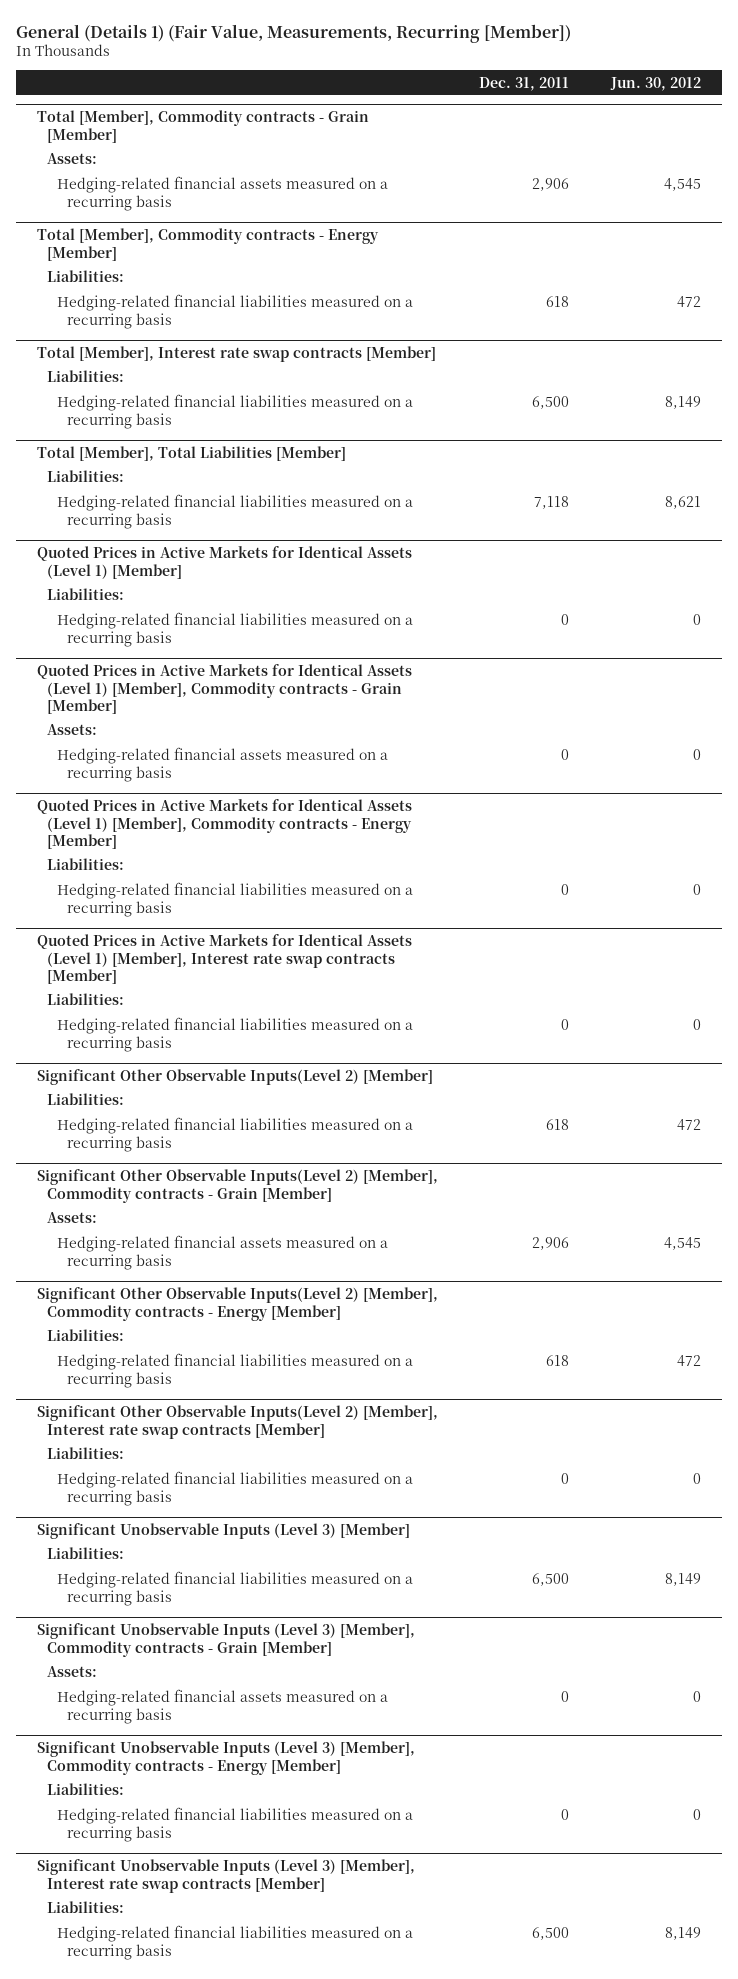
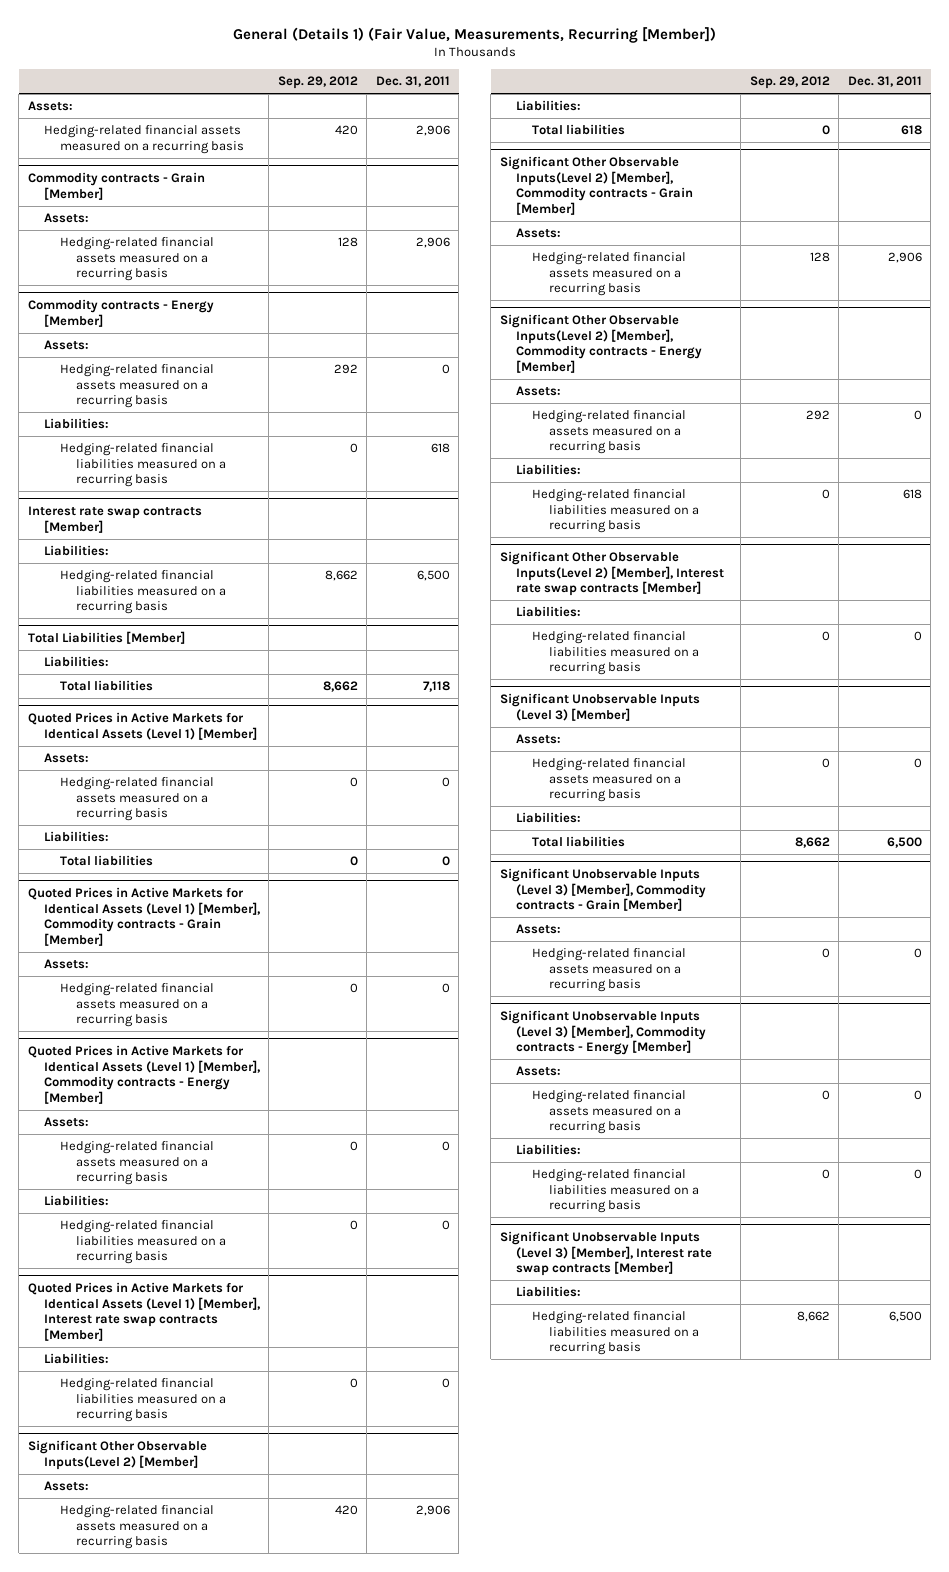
[610,76,702,91] Jun. 30, 2012 -> none
none -> [277,75,358,89] Sep. 29, 2012
[36,110,369,143] Total [Member], Commodity contracts - Grain [Member] -> none
none -> [27,171,205,200] Commodity contracts - Grain [Member]
none -> [43,213,89,224] Assets:
none -> [60,237,215,282] Hedging-related financial assets measured on a recurring basis
[36,228,379,261] Total [Member], Commodity contracts - Energy [Member] -> [27,298,214,327] Commodity contracts - Energy [Member]
none -> [43,340,89,351] Assets:
none -> [60,364,215,409] Hedging-related financial assets measured on a recurring basis
[36,346,436,363] Total [Member], Interest rate swap contracts [Member] -> [27,505,202,533] Interest rate swap contracts [Member]
[36,446,346,462] Total [Member], Total Liabilities [Member] -> [27,630,185,644] Total Liabilities [Member]
[56,494,413,529] Hedging-related financial liabilities measured on a recurring basis -> [60,680,154,692] Total liabilities
none -> [43,753,89,764] Assets:
none -> [60,777,215,822] Hedging-related financial assets measured on a recurring basis
[56,612,413,647] Hedging-related financial liabilities measured on a recurring basis -> none
none -> [60,855,154,867] Total liabilities
none -> [43,1117,89,1128] Assets:
none -> [60,1141,215,1186] Hedging-related financial assets measured on a recurring basis
none -> [43,1481,89,1492] Assets:
none -> [60,1505,215,1550] Hedging-related financial assets measured on a recurring basis
[56,1117,413,1152] Hedging-related financial liabilities measured on a recurring basis -> [532,124,626,136] Total liabilities
none -> [516,386,562,397] Assets:
none -> [532,410,687,455] Hedging-related financial assets measured on a recurring basis
none -> [516,734,562,745] Assets:
none -> [532,758,687,803] Hedging-related financial assets measured on a recurring basis
[56,1571,413,1606] Hedging-related financial liabilities measured on a recurring basis -> none
none -> [532,836,626,848] Total liabilities
none -> [516,1066,562,1077] Assets:
none -> [532,1090,687,1135] Hedging-related financial assets measured on a recurring basis

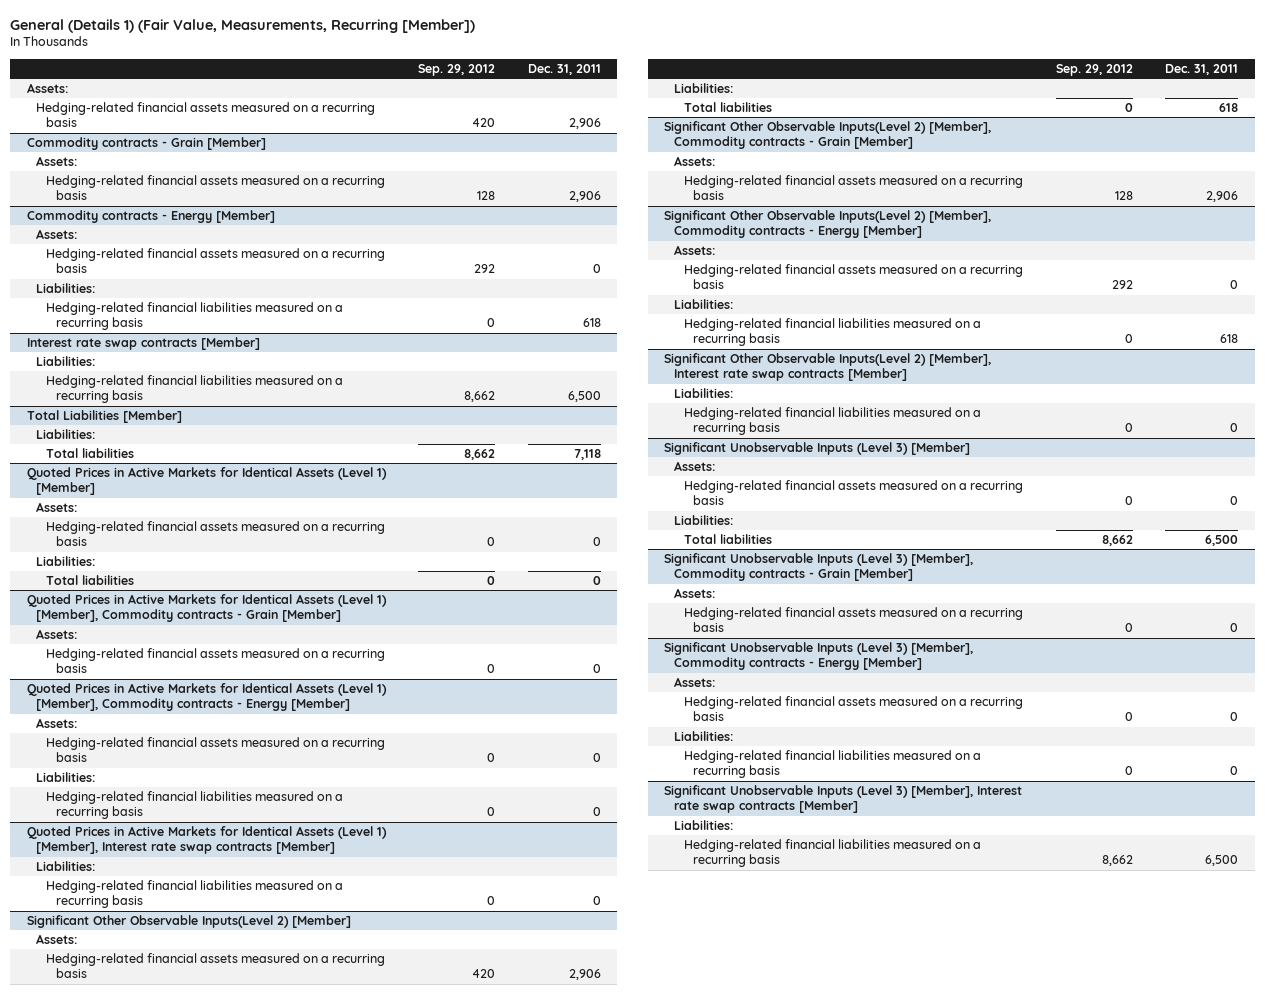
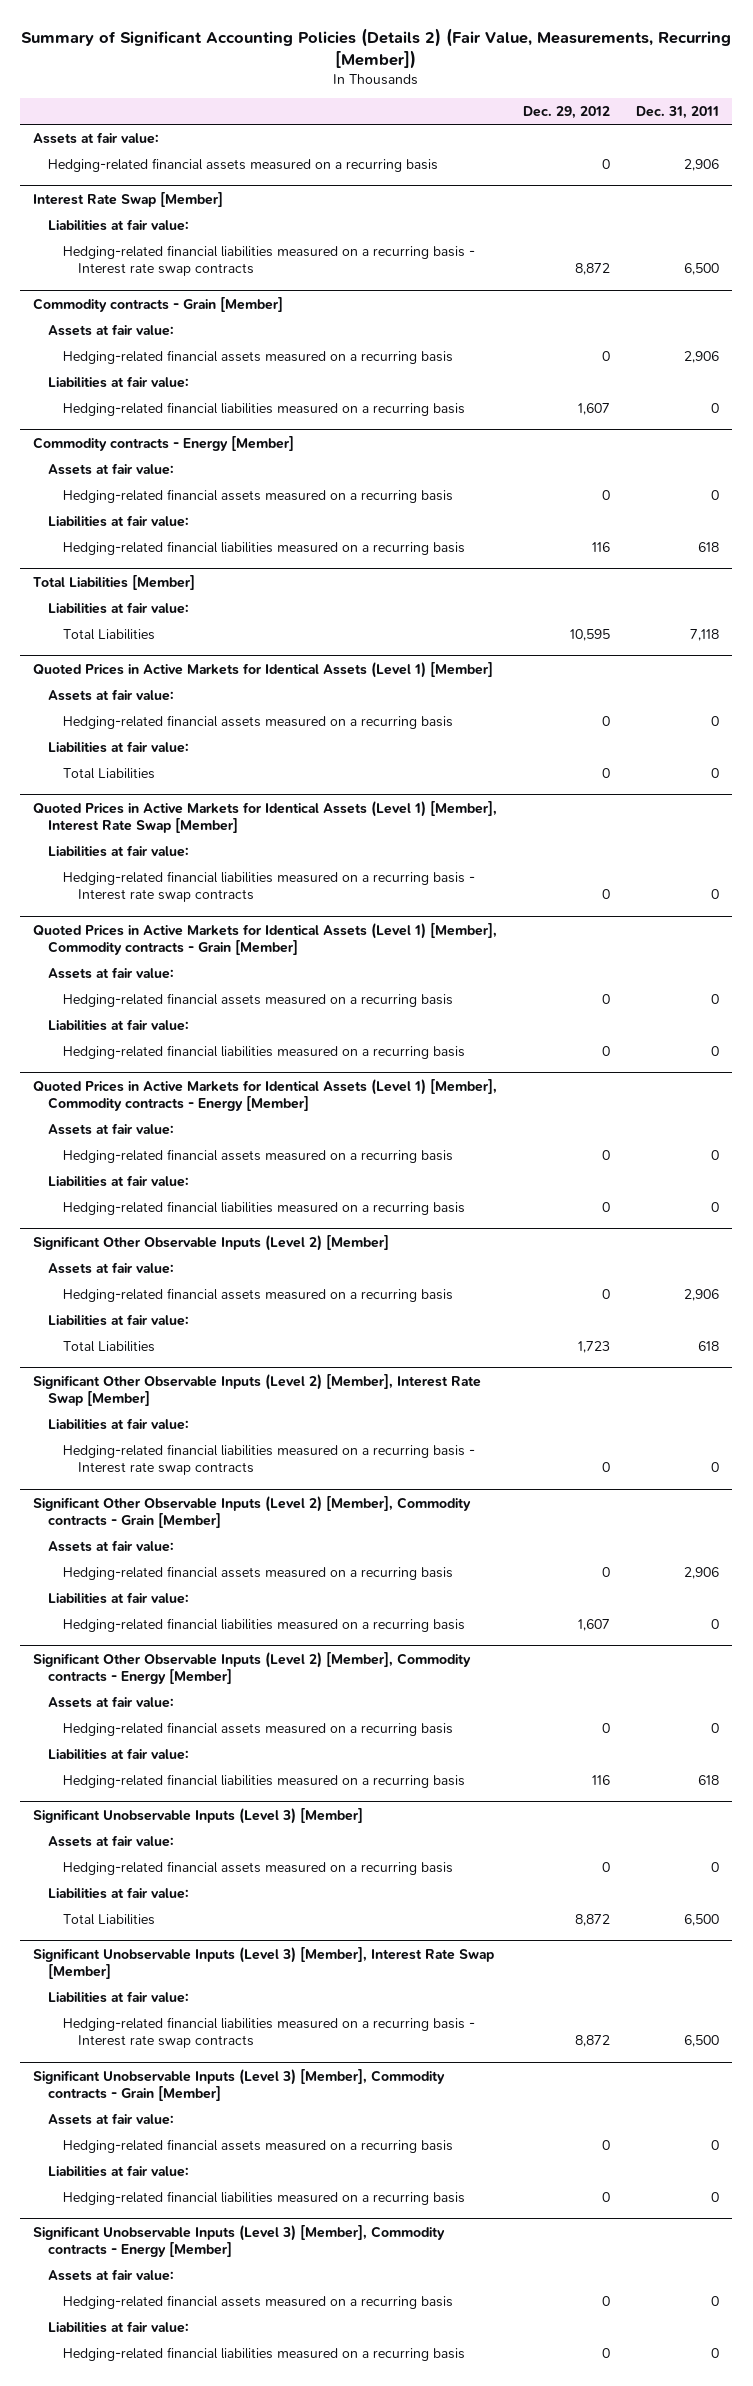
[10,18,476,33] General (Details 1) (Fair Value, Measurements, Recurring [Member]) -> [21,27,732,69] Summary of Significant Accounting Policies (Details 2) (Fair Value, Measurements, Recurring [Member])
[418,63,496,76] Sep. 29, 2012 -> none
none -> [523,106,611,120] Dec. 29, 2012
[26,83,68,94] Assets: -> [33,131,160,144] Assets at fair value:
none -> [33,191,224,207] Interest Rate Swap [Member]
none -> [48,218,190,231] Liabilities at fair value:
none -> [62,244,475,277] Hedging-related financial liabilities measured on a recurring basis - Interest rate swap contracts
[36,156,78,167] Assets: -> [48,323,175,336] Assets at fair value:
none -> [48,375,190,388] Liabilities at fair value:
none -> [62,401,465,416] Hedging-related financial liabilities measured on a recurring basis
[36,229,78,240] Assets: -> [48,462,175,475] Assets at fair value:
[36,283,96,294] Liabilities: -> [48,514,190,527] Liabilities at fair value:
[26,337,260,351] Interest rate swap contracts [Member] -> none
[36,356,96,367] Liabilities: -> none
[45,375,343,404] Hedging-related financial liabilities measured on a recurring basis -> none
[36,429,96,440] Liabilities: -> [48,601,190,614] Liabilities at fair value:
[45,448,134,459] Total liabilities -> [62,628,155,640] Total Liabilities
[36,502,78,513] Assets: -> [48,688,175,701] Assets at fair value:
[36,556,96,567] Liabilities: -> [48,740,190,753] Liabilities at fair value:
[45,575,134,586] Total liabilities -> [62,767,155,779] Total Liabilities
none -> [33,800,498,834] Quoted Prices in Active Markets for Identical Assets (Level 1) [Member], Interest Rate Swap [Member]
none -> [48,844,190,857] Liabilities at fair value:
none -> [62,870,475,903] Hedging-related financial liabilities measured on a recurring basis - Interest rate swap contracts
[36,629,78,640] Assets: -> [48,966,175,979] Assets at fair value:
none -> [48,1018,190,1031] Liabilities at fair value:
none -> [62,1044,465,1059] Hedging-related financial liabilities measured on a recurring basis
[36,718,78,729] Assets: -> [48,1122,175,1135] Assets at fair value:
[45,791,343,820] Hedging-related financial liabilities measured on a recurring basis -> none
[26,826,387,855] Quoted Prices in Active Markets for Identical Assets (Level 1) [Member], Interest rate swap contracts [Member] -> none
[36,861,96,872] Liabilities: -> none
[36,772,96,783] Liabilities: -> [48,1174,190,1187] Liabilities at fair value:
[26,915,351,929] Significant Other Observable Inputs(Level 2) [Member] -> [33,1234,390,1251] Significant Other Observable Inputs (Level 2) [Member]
[36,934,78,945] Assets: -> [48,1261,175,1274] Assets at fair value:
[673,83,733,94] Liabilities: -> [48,1313,190,1326] Liabilities at fair value:
[683,102,772,113] Total liabilities -> [62,1340,155,1352] Total Liabilities
none -> [33,1373,482,1407] Significant Other Observable Inputs (Level 2) [Member], Interest Rate Swap [Member]
none -> [48,1417,190,1430] Liabilities at fair value:
none -> [62,1443,475,1476] Hedging-related financial liabilities measured on a recurring basis - Interest rate swap contracts
[664,121,992,150] Significant Other Observable Inputs(Level 2) [Member], Commodity contracts - Grain [Member] -> [33,1495,472,1529] Significant Other Observable Inputs (Level 2) [Member], Commodity contracts - Grain [Member]
[673,156,715,167] Assets: -> [48,1539,175,1552] Assets at fair value:
none -> [48,1591,190,1604] Liabilities at fair value:
none -> [62,1617,465,1632] Hedging-related financial liabilities measured on a recurring basis
[664,210,992,239] Significant Other Observable Inputs(Level 2) [Member], Commodity contracts - Energy [Member] -> [33,1651,472,1685] Significant Other Observable Inputs (Level 2) [Member], Commodity contracts - Energy [Member]
[673,245,715,256] Assets: -> [48,1695,175,1708] Assets at fair value:
[673,299,733,310] Liabilities: -> [48,1747,190,1760] Liabilities at fair value:
[664,353,992,382] Significant Other Observable Inputs(Level 2) [Member], Interest rate swap contracts [Member] -> none
[673,388,733,399] Liabilities: -> none
[683,407,981,436] Hedging-related financial liabilities measured on a recurring basis -> none
[673,461,715,472] Assets: -> [48,1834,175,1847] Assets at fair value:
[673,515,733,526] Liabilities: -> [48,1886,190,1899] Liabilities at fair value:
[683,534,772,545] Total liabilities -> [62,1913,155,1925] Total Liabilities
none -> [33,1946,495,1980] Significant Unobservable Inputs (Level 3) [Member], Interest Rate Swap [Member]
none -> [48,1990,190,2003] Liabilities at fair value:
none -> [62,2016,475,2049] Hedging-related financial liabilities measured on a recurring basis - Interest rate swap contracts
[673,588,715,599] Assets: -> [48,2112,175,2125] Assets at fair value:
none -> [48,2164,190,2177] Liabilities at fair value:
none -> [62,2190,465,2205] Hedging-related financial liabilities measured on a recurring basis
[673,677,715,688] Assets: -> [48,2268,175,2281] Assets at fair value:
[673,731,733,742] Liabilities: -> [48,2320,190,2333] Liabilities at fair value:
[664,785,1023,814] Significant Unobservable Inputs (Level 3) [Member], Interest rate swap contracts [Member] -> none
[673,820,733,831] Liabilities: -> none
[683,839,981,868] Hedging-related financial liabilities measured on a recurring basis -> none

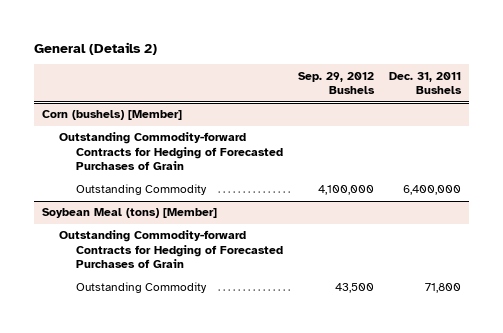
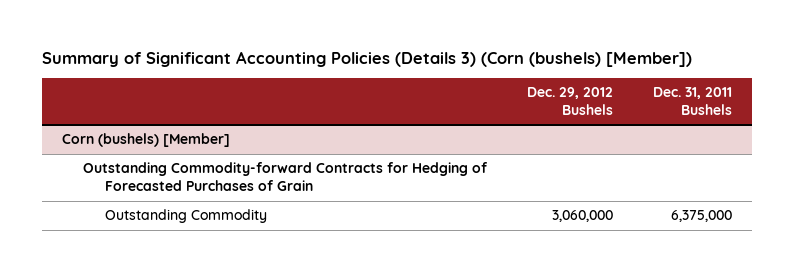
[34,41,158,55] General (Details 2) -> [41,50,692,67] Summary of Significant Accounting Policies (Details 3) (Corn (bushels) [Member])
[298,71,376,95] Sep. 29, 2012 Bushels -> none
none -> [527,87,614,116] Dec. 29, 2012 Bushels
[41,208,217,219] Soybean Meal (tons) [Member] -> none
[58,230,283,269] Outstanding Commodity-forward Contracts for Hedging of Forecasted Purchases of Grain -> none
[75,282,207,294] Outstanding Commodity -> none
[403,185,462,196] 6,400,000 -> [671,210,733,223] 6,375,000

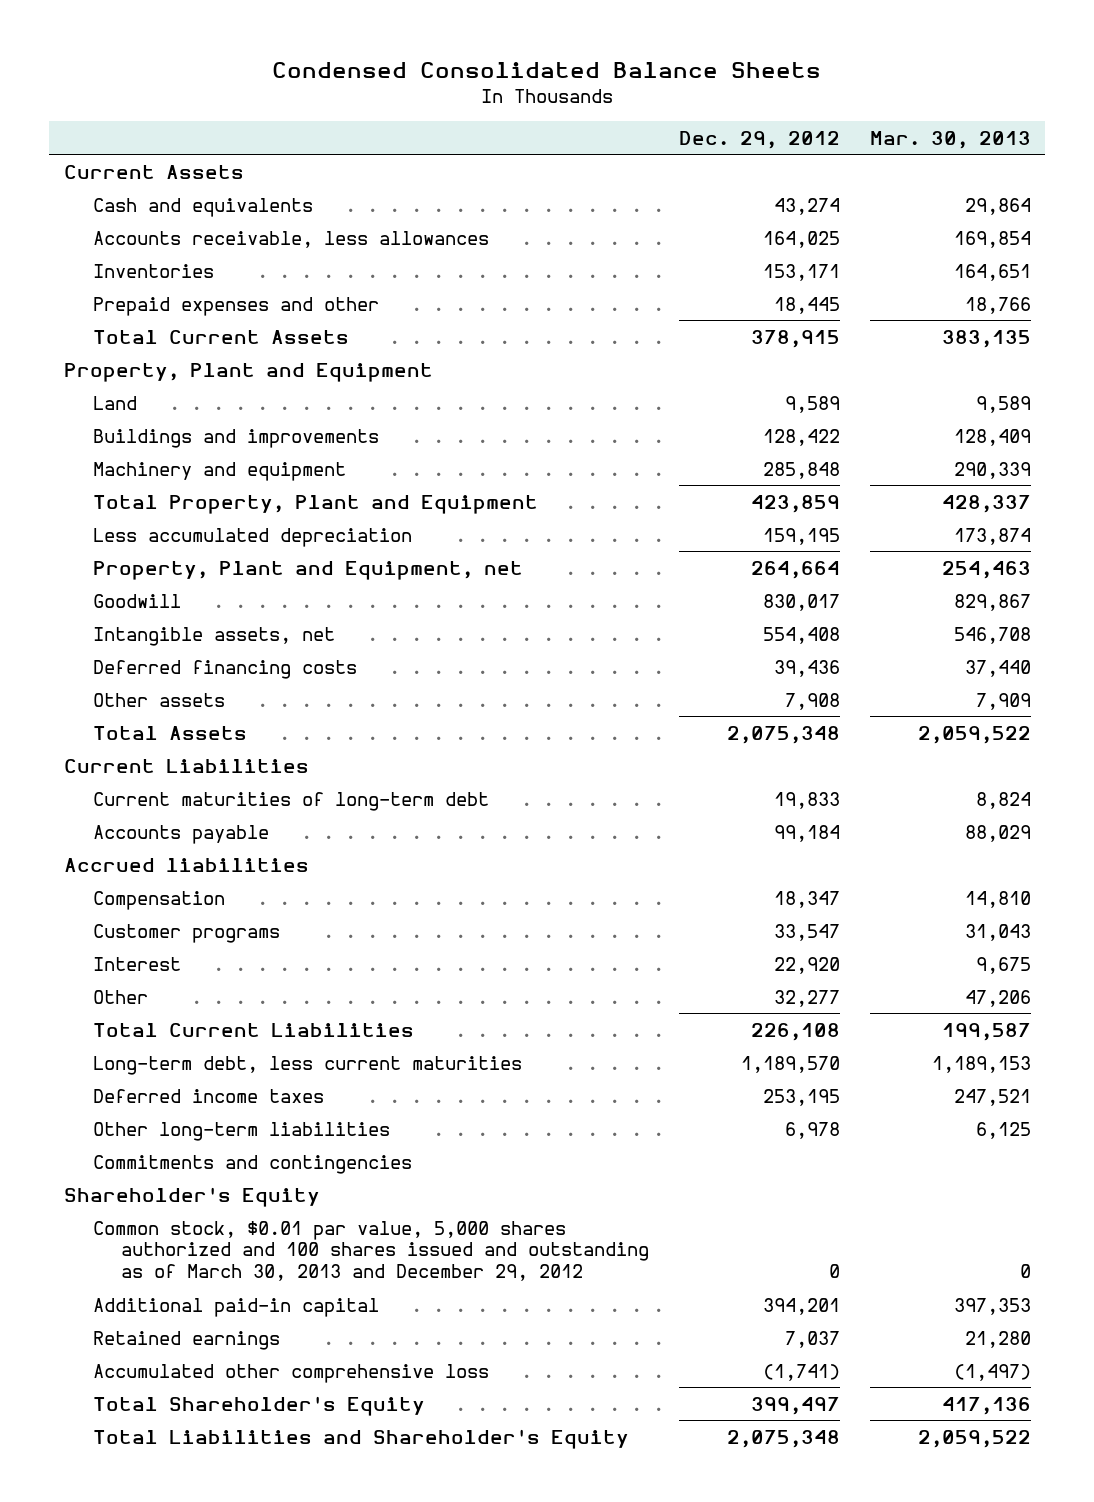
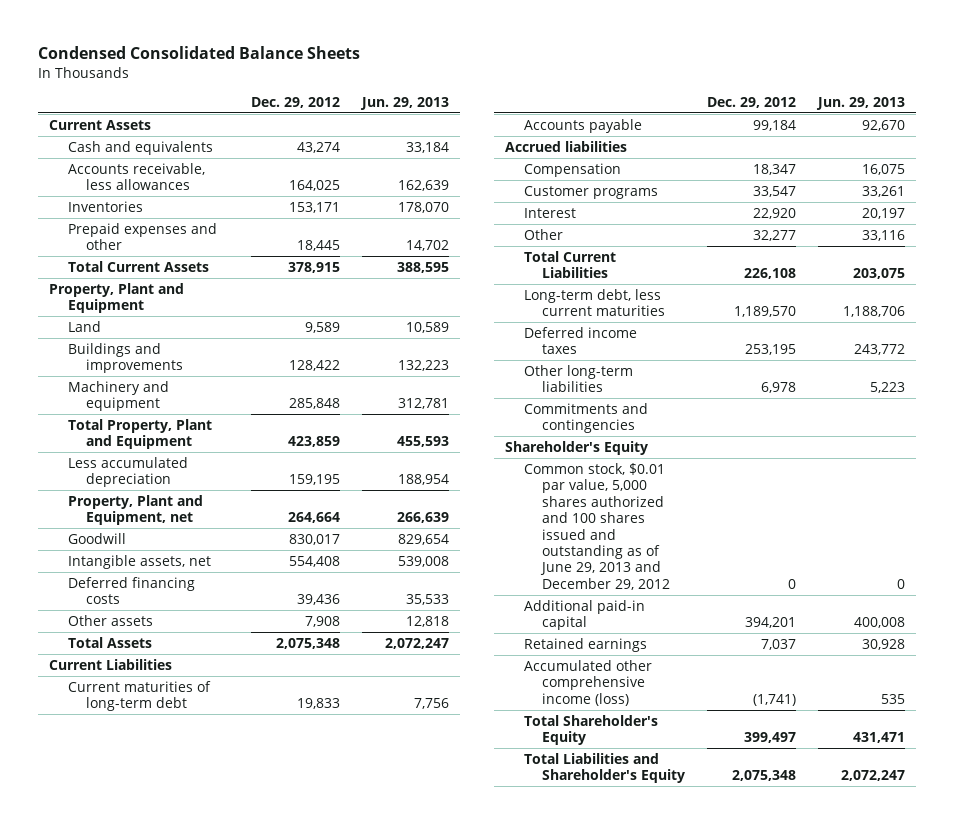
[869,130,1031,149] Mar. 30, 2013 -> none
none -> [360,96,450,110] Jun. 29, 2013
[92,1220,650,1282] Common stock, $0.01 par value, 5,000 shares authorized and 100 shares issued and outstanding as of March 30, 2013 and December 29, 2012 -> [523,462,671,590] Common stock, $0.01 par value, 5,000 shares authorized and 100 shares issued and outstanding as of June 29, 2013 and December 29, 2012
[92,1363,489,1383] Accumulated other comprehensive loss -> [523,659,652,706] Accumulated other comprehensive income (loss)

